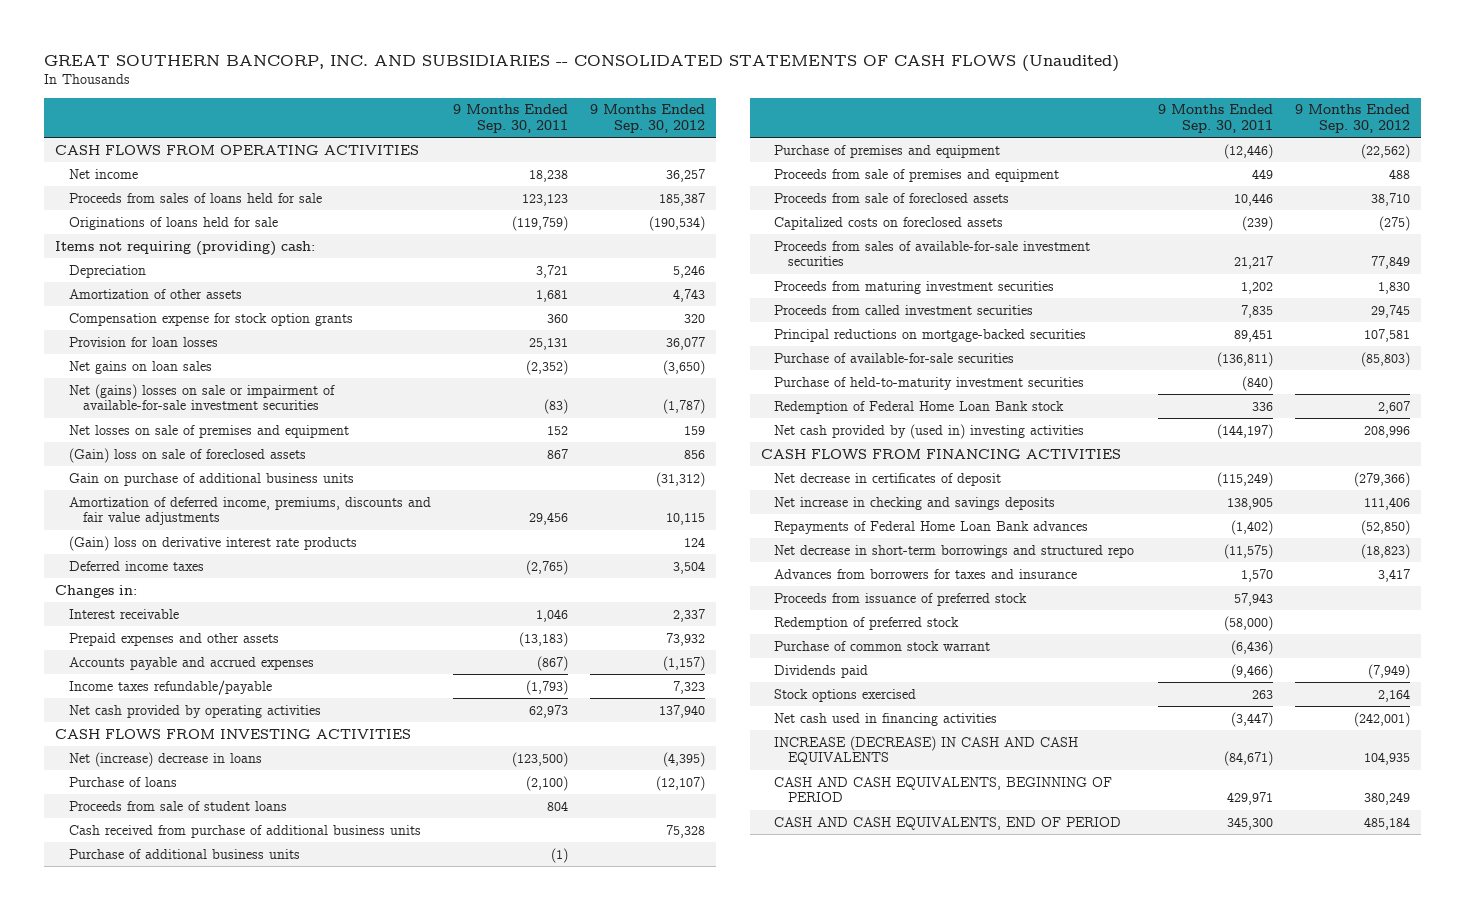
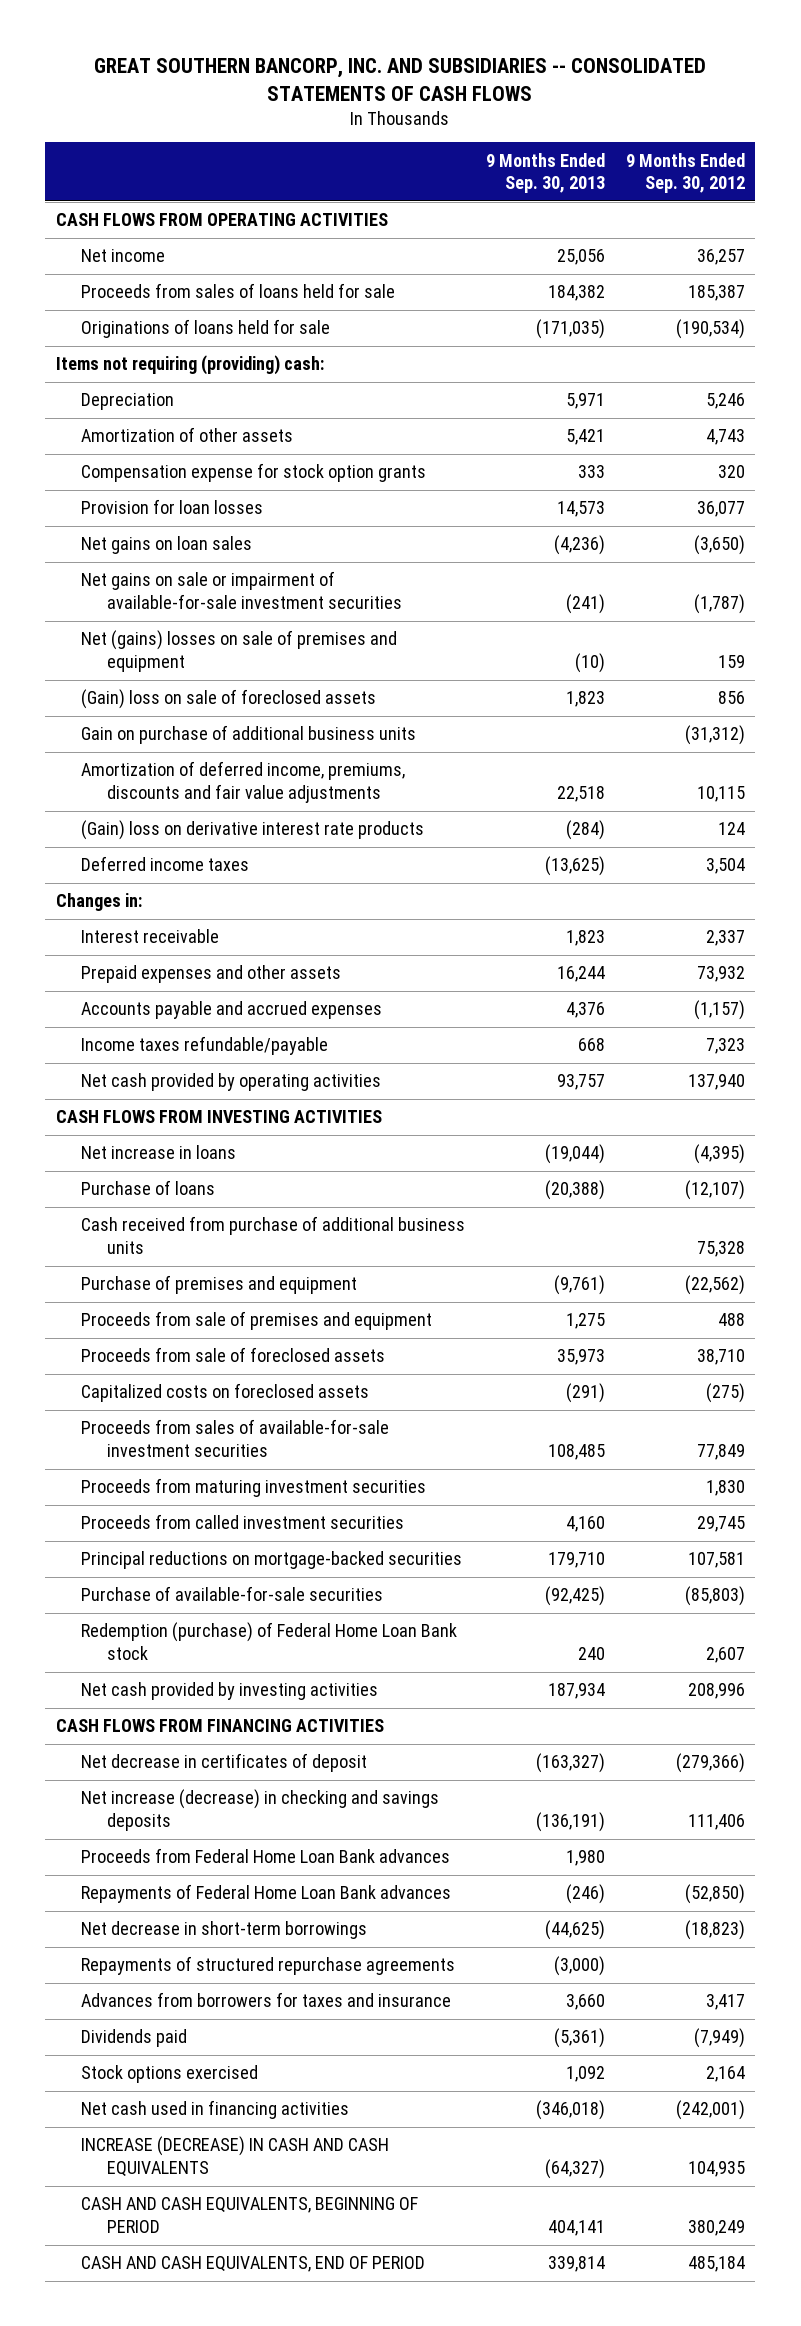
[44,54,1120,72] GREAT SOUTHERN BANCORP, INC. AND SUBSIDIARIES -- CONSOLIDATED STATEMENTS OF CASH FLOWS (Unaudited) -> [94,58,707,101] GREAT SOUTHERN BANCORP, INC. AND SUBSIDIARIES -- CONSOLIDATED STATEMENTS OF CASH FLOWS
[452,104,568,134] 9 Months Ended Sep. 30, 2011 -> none
none -> [486,152,606,193] 9 Months Ended Sep. 30, 2013
[69,383,336,411] Net (gains) losses on sale or impairment of available-for-sale investment securities -> [81,571,402,609] Net gains on sale or impairment of available-for-sale investment securities
[69,424,350,438] Net losses on sale of premises and equipment -> [81,630,398,672] Net (gains) losses on sale of premises and equipment
[69,751,263,767] Net (increase) decrease in loans -> [81,1145,237,1160] Net increase in loans
[69,800,288,811] Proceeds from sale of student loans -> none
[69,848,301,859] Purchase of additional business units -> none
[774,376,1085,390] Purchase of held-to-maturity investment securities -> none
[774,400,1065,414] Redemption of Federal Home Loan Bank stock -> [81,1622,458,1660] Redemption (purchase) of Federal Home Loan Bank stock
[774,423,1085,439] Net cash provided by (used in) investing activities -> [81,1682,379,1701] Net cash provided by investing activities
[774,496,1056,510] Net increase in checking and savings deposits -> [81,1789,440,1831] Net increase (decrease) in checking and savings deposits
none -> [81,1848,451,1864] Proceeds from Federal Home Loan Bank advances
[774,544,1135,558] Net decrease in short-term borrowings and structured repo -> [81,1921,368,1940] Net decrease in short-term borrowings
none -> [81,1956,456,1976] Repayments of structured repurchase agreements
[774,592,1028,606] Proceeds from issuance of preferred stock -> none
[774,616,960,630] Redemption of preferred stock -> none
[774,640,991,651] Purchase of common stock warrant -> none

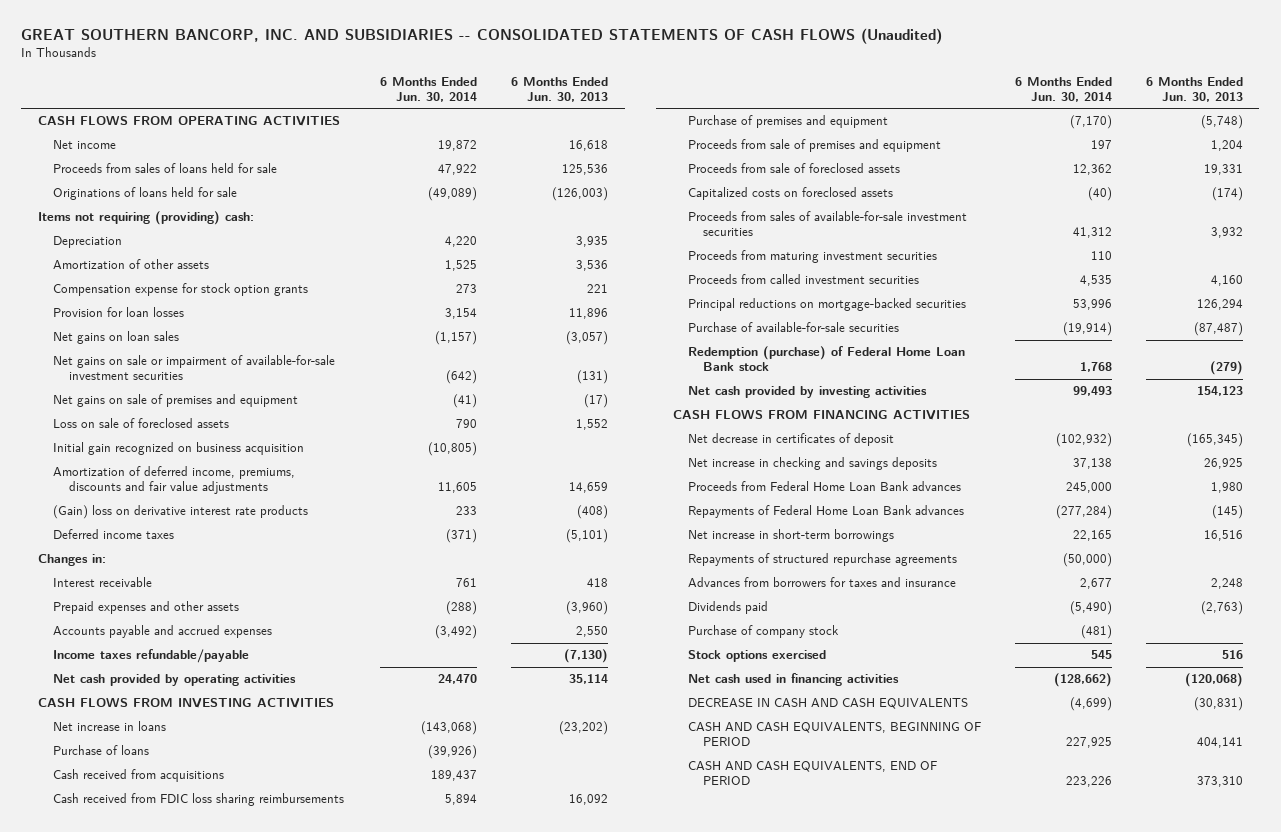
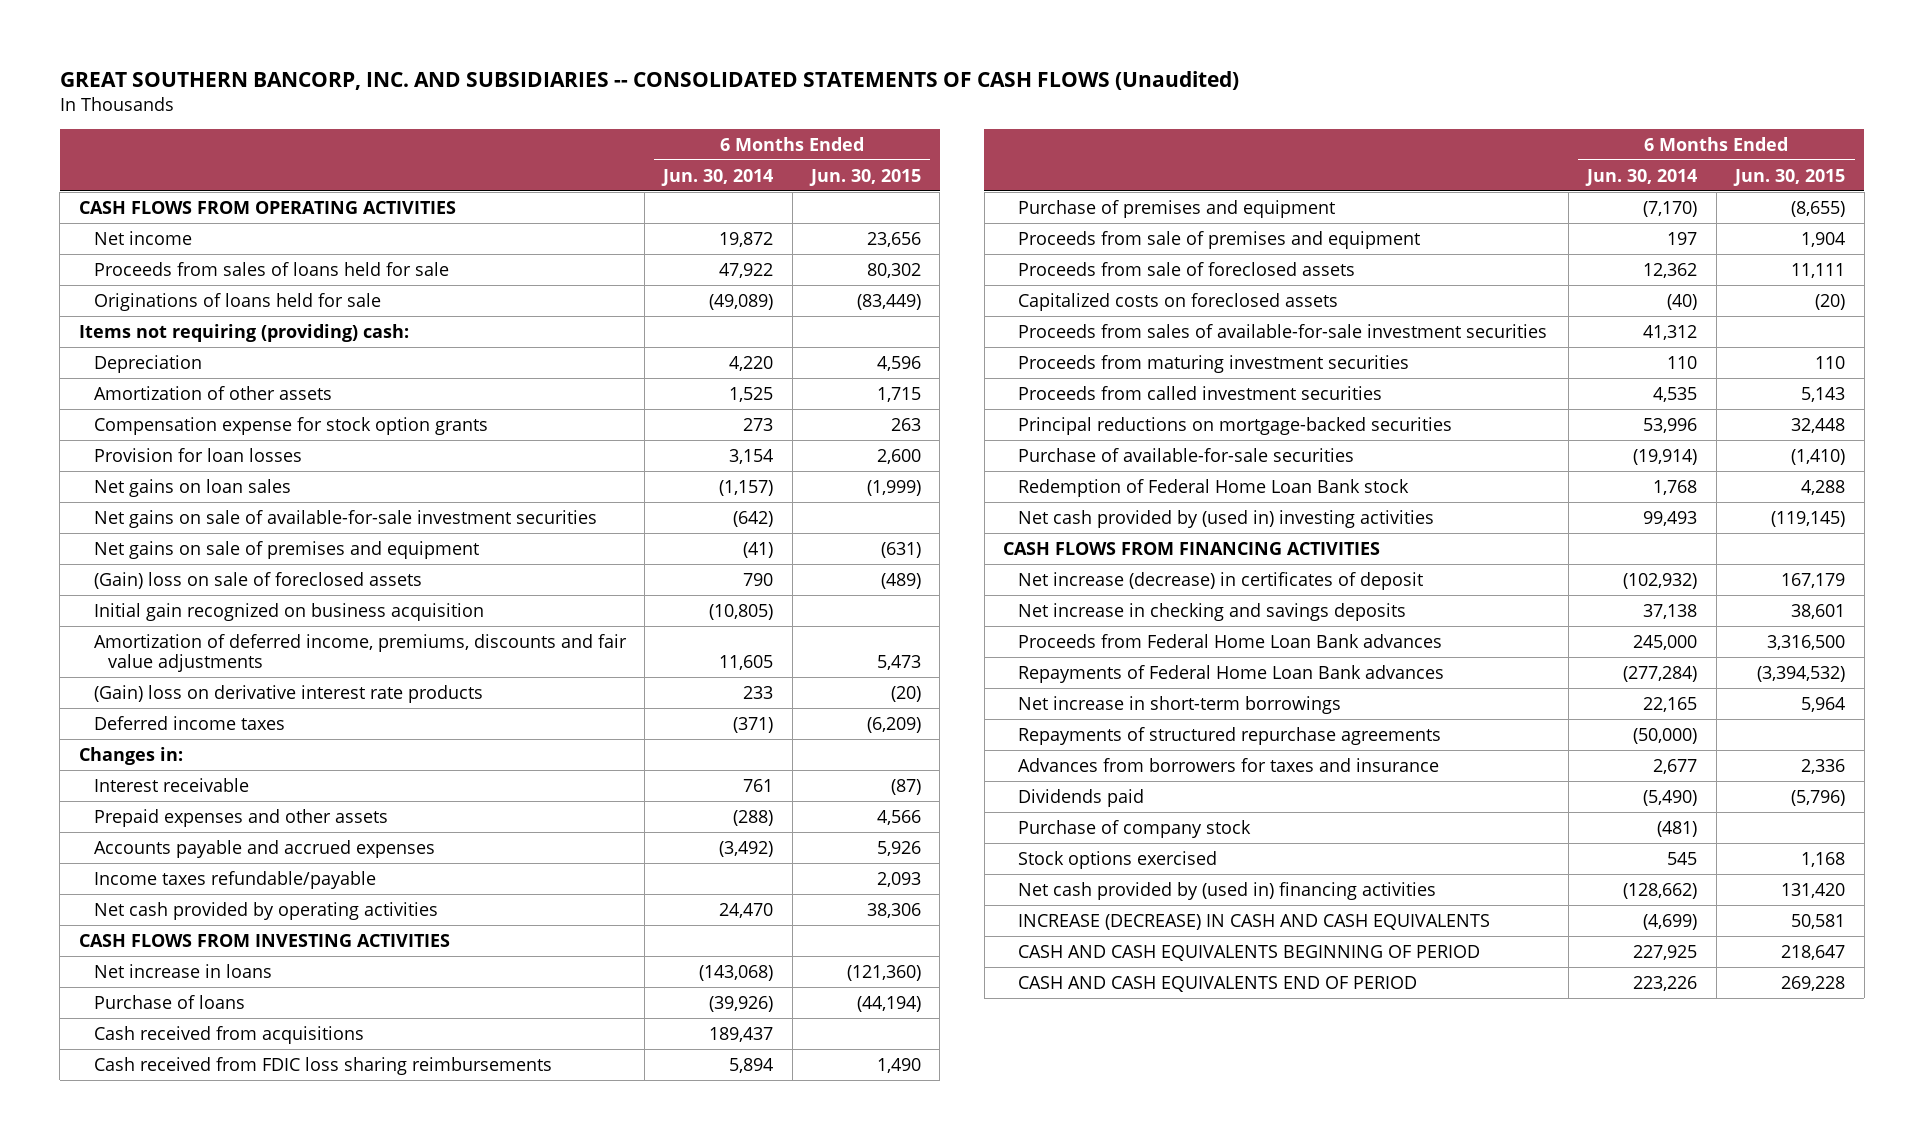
[510,77,608,102] 6 Months Ended Jun. 30, 2013 -> none
none -> [809,168,922,186] Jun. 30, 2015
[53,355,336,381] Net gains on sale or impairment of available-for-sale investment securities -> [93,509,597,528] Net gains on sale of available-for-sale investment securities
[53,418,230,429] Loss on sale of foreclosed assets -> [93,571,422,589] (Gain) loss on sale of foreclosed assets
[688,346,966,372] Redemption (purchase) of Federal Home Loan Bank stock -> [1017,478,1409,497] Redemption of Federal Home Loan Bank stock
[688,386,928,399] Net cash provided by investing activities -> [1017,509,1434,528] Net cash provided by (used in) investing activities
[688,433,895,447] Net decrease in certificates of deposit -> [1017,571,1423,590] Net increase (decrease) in certificates of deposit
[688,673,900,687] Net cash used in financing activities -> [1017,881,1436,900] Net cash provided by (used in) financing activities
[688,698,969,710] DECREASE IN CASH AND CASH EQUIVALENTS -> [1017,913,1490,930] INCREASE (DECREASE) IN CASH AND CASH EQUIVALENTS
[688,722,982,747] CASH AND CASH EQUIVALENTS, BEGINNING OF PERIOD -> [1017,944,1480,961] CASH AND CASH EQUIVALENTS BEGINNING OF PERIOD
[688,761,938,786] CASH AND CASH EQUIVALENTS, END OF PERIOD -> [1017,975,1417,992] CASH AND CASH EQUIVALENTS END OF PERIOD

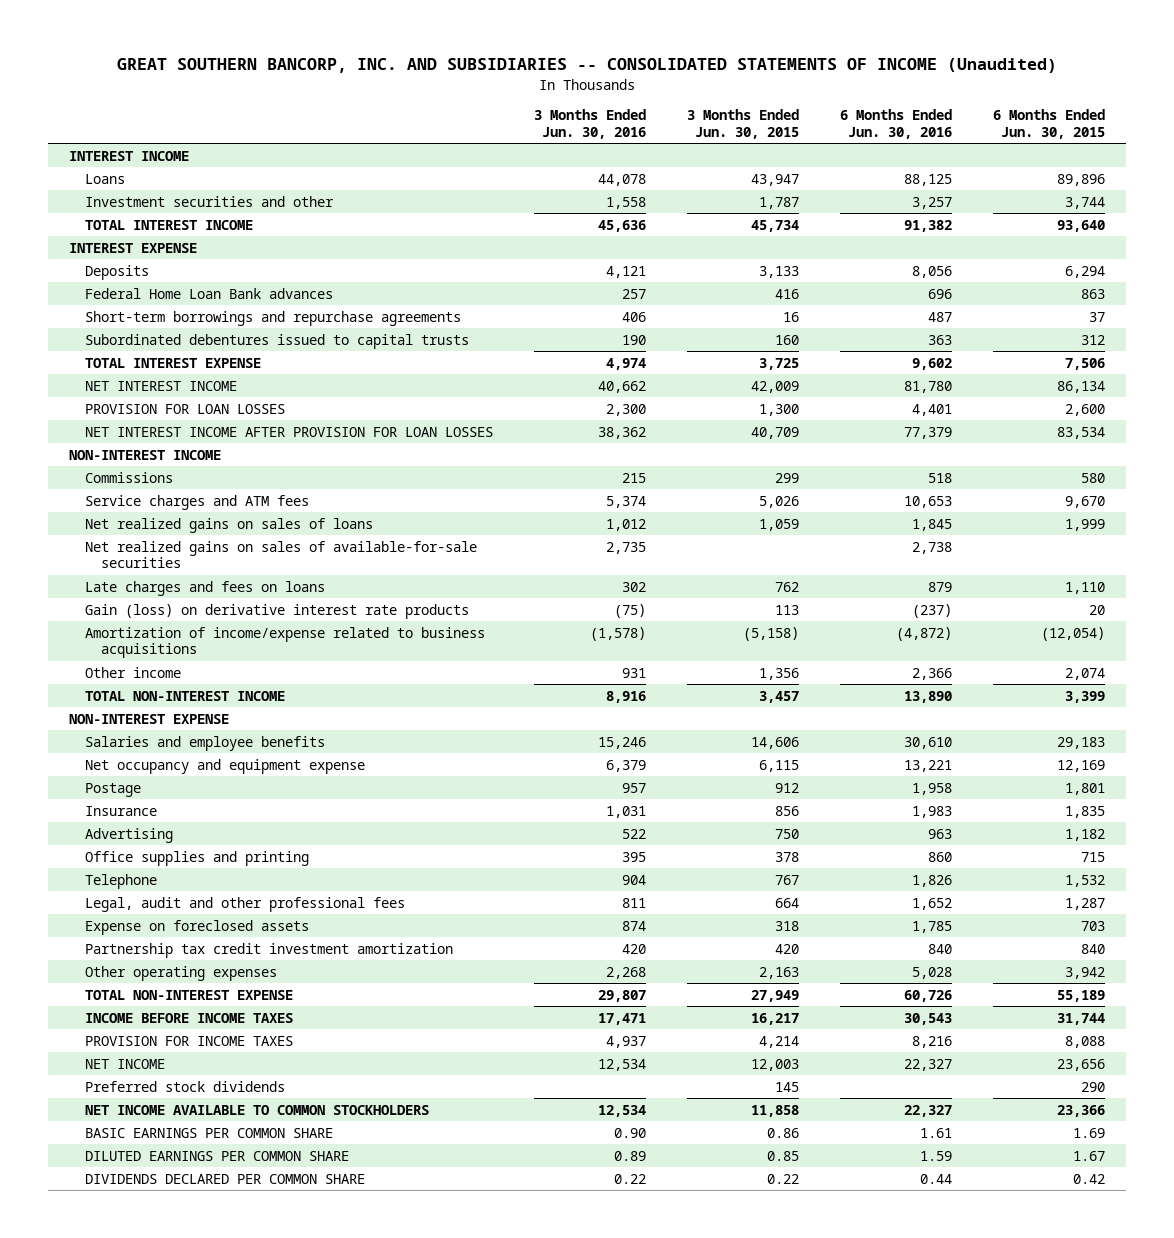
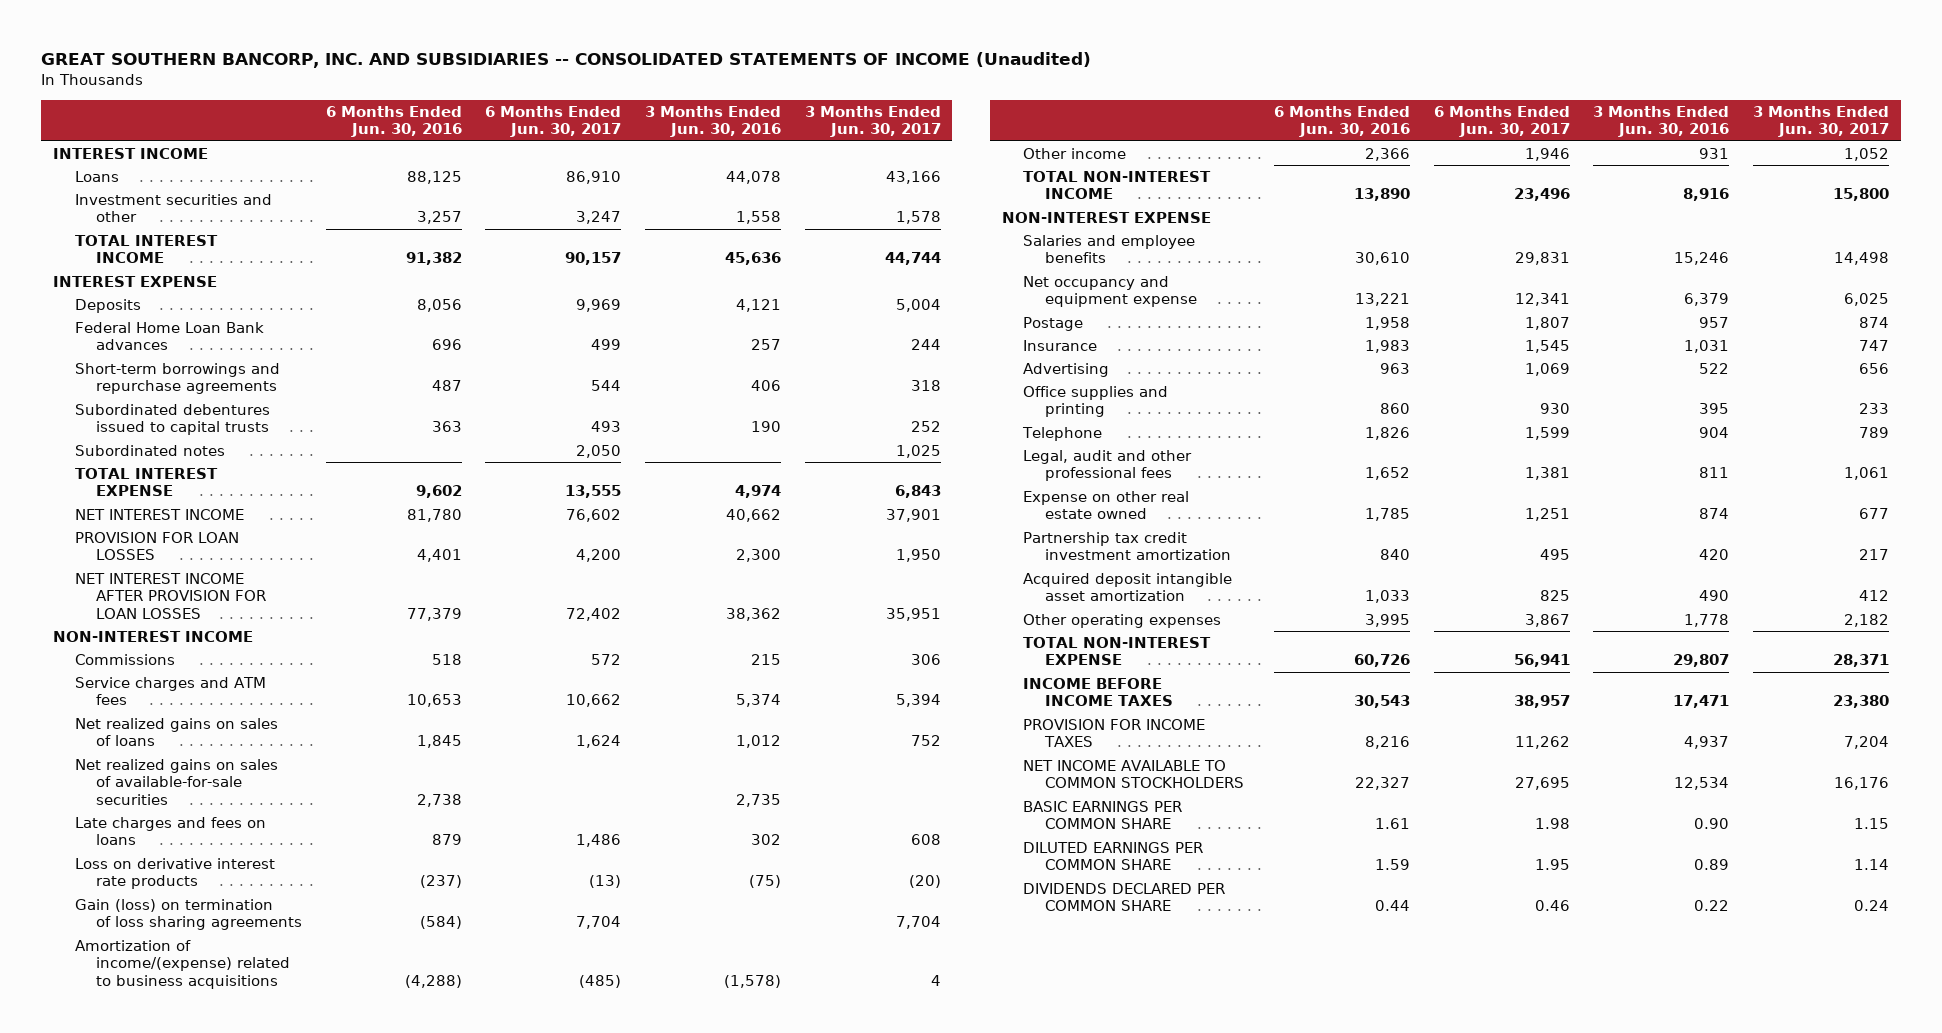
[687,109,800,139] 3 Months Ended Jun. 30, 2015 -> none
[993,109,1106,139] 6 Months Ended Jun. 30, 2015 -> none
none -> [485,105,622,138] 6 Months Ended Jun. 30, 2017
none -> [804,105,941,138] 3 Months Ended Jun. 30, 2017
none -> [74,445,225,457] Subordinated notes
[85,603,470,619] Gain (loss) on derivative interest rate products -> [74,858,275,890] Loss on derivative interest rate products
none -> [74,899,303,931] Gain (loss) on termination of loss sharing agreements
[85,626,486,659] Amortization of income/expense related to business acquisitions -> [74,940,291,989] Amortization of income/(expense) related to business acquisitions
[896,626,953,641] (4,872) -> [404,974,462,988] (4,288)
[85,919,310,935] Expense on foreclosed assets -> [1023,491,1190,520] Expense on other real estate owned
none -> [1023,573,1233,602] Acquired deposit intangible asset amortization
[606,966,647,979] 2,268 -> [1684,614,1730,628] 1,778
[912,966,953,979] 5,028 -> [1365,614,1411,628] 3,995
[85,1058,166,1069] NET INCOME -> none
[85,1080,286,1092] Preferred stock dividends -> none

